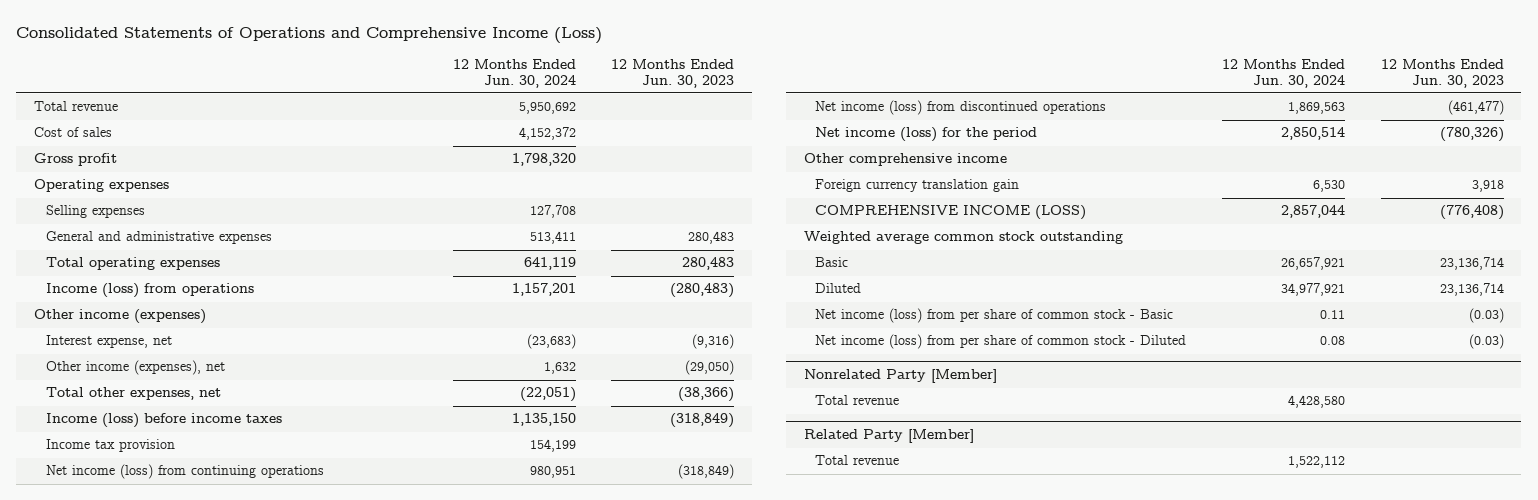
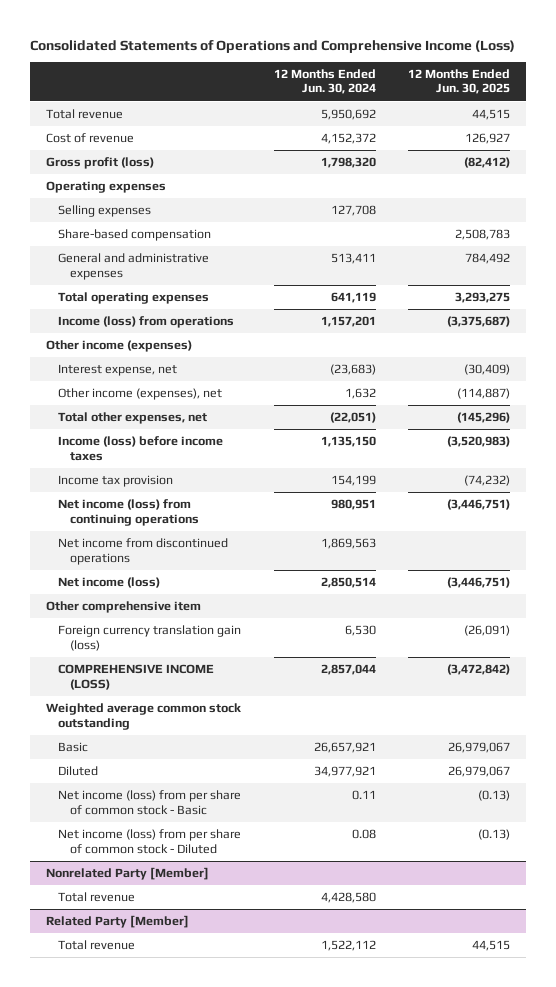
[611,58,735,88] 12 Months Ended Jun. 30, 2023 -> none
none -> [407,69,510,95] 12 Months Ended Jun. 30, 2025
[34,127,113,138] Cost of sales -> [46,133,135,144] Cost of revenue
[34,153,118,167] Gross profit -> [46,157,155,170] Gross profit (loss)
none -> [58,229,212,242] Share-based compensation
[815,100,1107,116] Net income (loss) from discontinued operations -> [58,538,229,565] Net income from discontinued operations
[815,127,1038,143] Net income (loss) for the period -> [58,577,161,589] Net income (loss)
[803,153,1007,167] Other comprehensive income -> [46,601,202,614] Other comprehensive item
[815,179,1020,193] Foreign currency translation gain -> [58,625,242,651] Foreign currency translation gain (loss)

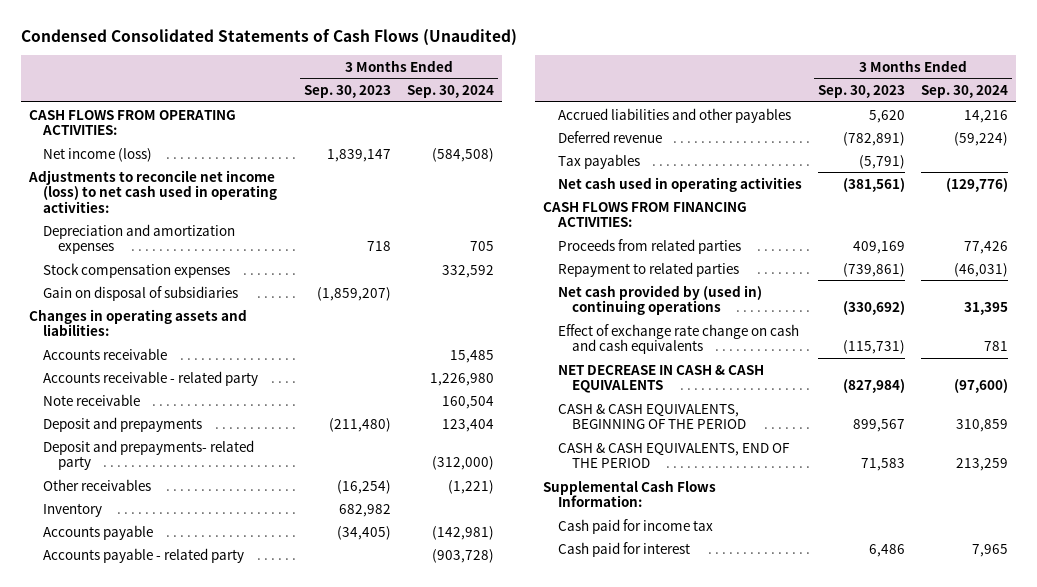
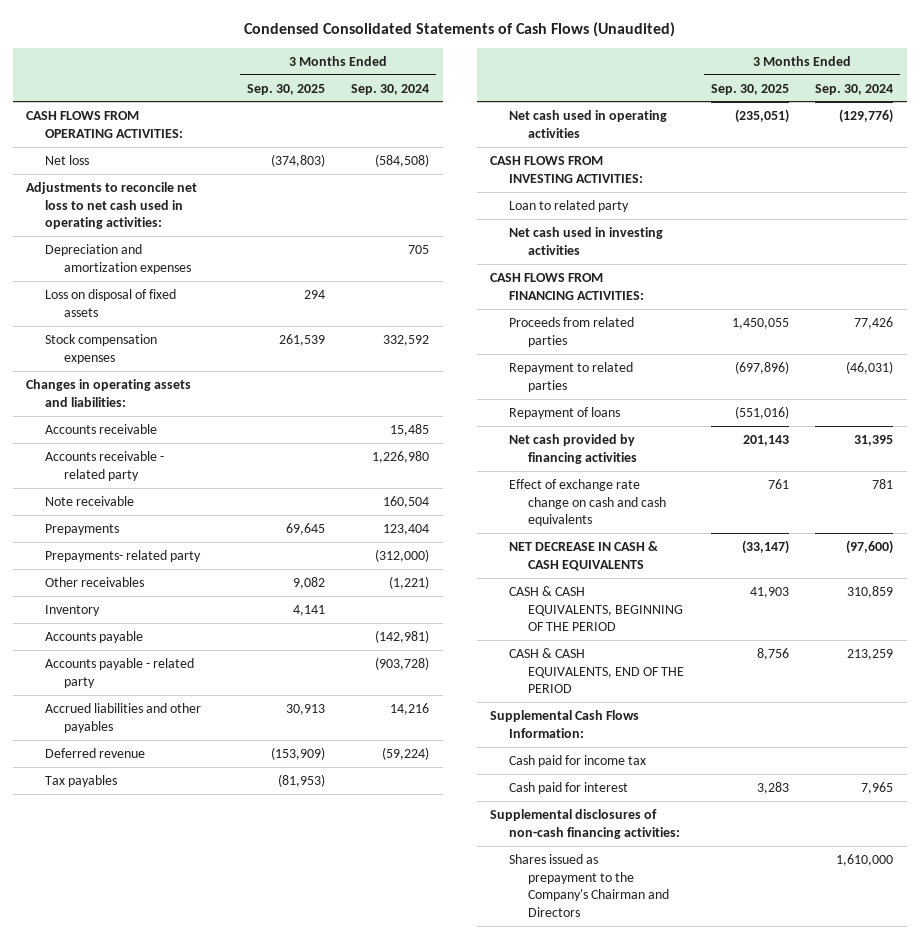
[303,85,391,99] Sep. 30, 2023 -> none
none -> [246,83,325,95] Sep. 30, 2025
[43,147,153,162] Net income (loss) -> [45,154,90,165] Net loss
[27,169,278,213] Adjustments to reconcile net income (loss) to net cash used in operating activities: -> [26,181,198,230] Adjustments to reconcile net loss to net cash used in operating activities:
none -> [45,288,177,317] Loss on disposal of fixed assets
[43,285,239,301] Gain on disposal of subsidiaries -> none
[43,416,203,432] Deposit and prepayments -> [45,523,120,535] Prepayments
[43,439,255,471] Deposit and prepayments- related party -> [45,549,202,562] Prepayments- related party
none -> [490,155,644,183] CASH FLOWS FROM INVESTING ACTIVITIES:
none -> [509,199,630,212] Loan to related party
none -> [509,226,664,255] Net cash used in investing activities
none -> [509,406,621,419] Repayment of loans
[557,284,762,316] Net cash provided by (used in) continuing operations -> [509,433,638,464] Net cash provided by financing activities
none -> [490,808,681,839] Supplemental disclosures of non-cash financing activities:
none -> [509,853,670,918] Shares issued as prepayment to the Company's Chairman and Directors

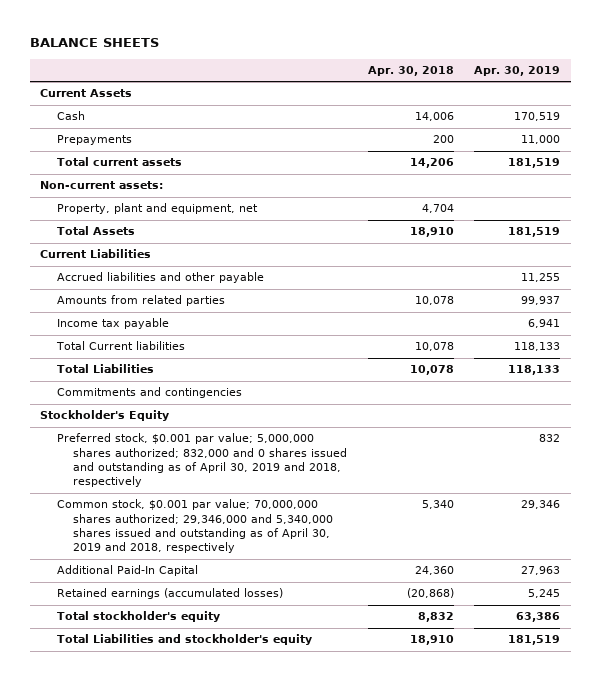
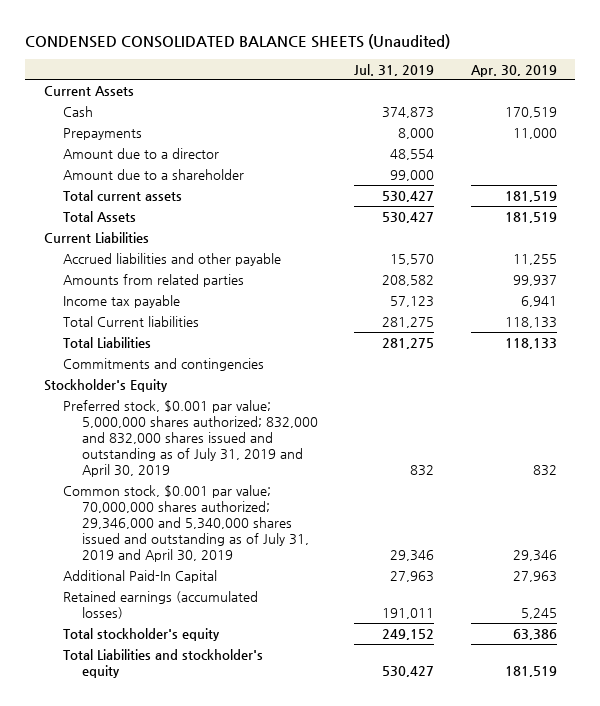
[30,38,160,48] BALANCE SHEETS -> [25,33,451,49] CONDENSED CONSOLIDATED BALANCE SHEETS (Unaudited)
[367,66,454,77] Apr. 30, 2018 -> none
none -> [354,63,435,76] Jul. 31, 2019
none -> [62,147,219,159] Amount due to a director
none -> [62,168,244,180] Amount due to a shareholder
[40,181,164,190] Non-current assets: -> none
[56,203,258,215] Property, plant and equipment, net -> none
[56,433,348,488] Preferred stock, $0.001 par value; 5,000,000 shares authorized; 832,000 and 0 shares issued and outstanding as of April 30, 2019 and 2018, respectively -> [62,399,318,478] Preferred stock, $0.001 par value; 5,000,000 shares authorized; 832,000 and 832,000 shares issued and outstanding as of July 31, 2019 and April 30, 2019
[56,499,334,554] Common stock, $0.001 par value; 70,000,000 shares authorized; 29,346,000 and 5,340,000 shares issued and outstanding as of April 30, 2019 and 2018, respectively -> [62,484,309,563] Common stock, $0.001 par value; 70,000,000 shares authorized; 29,346,000 and 5,340,000 shares issued and outstanding as of July 31, 2019 and April 30, 2019

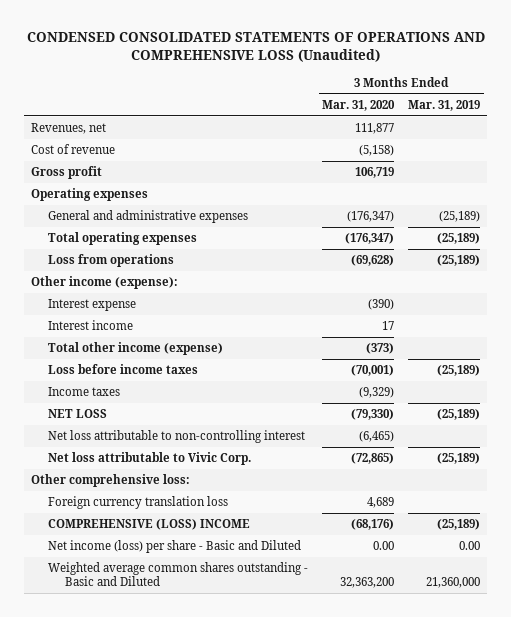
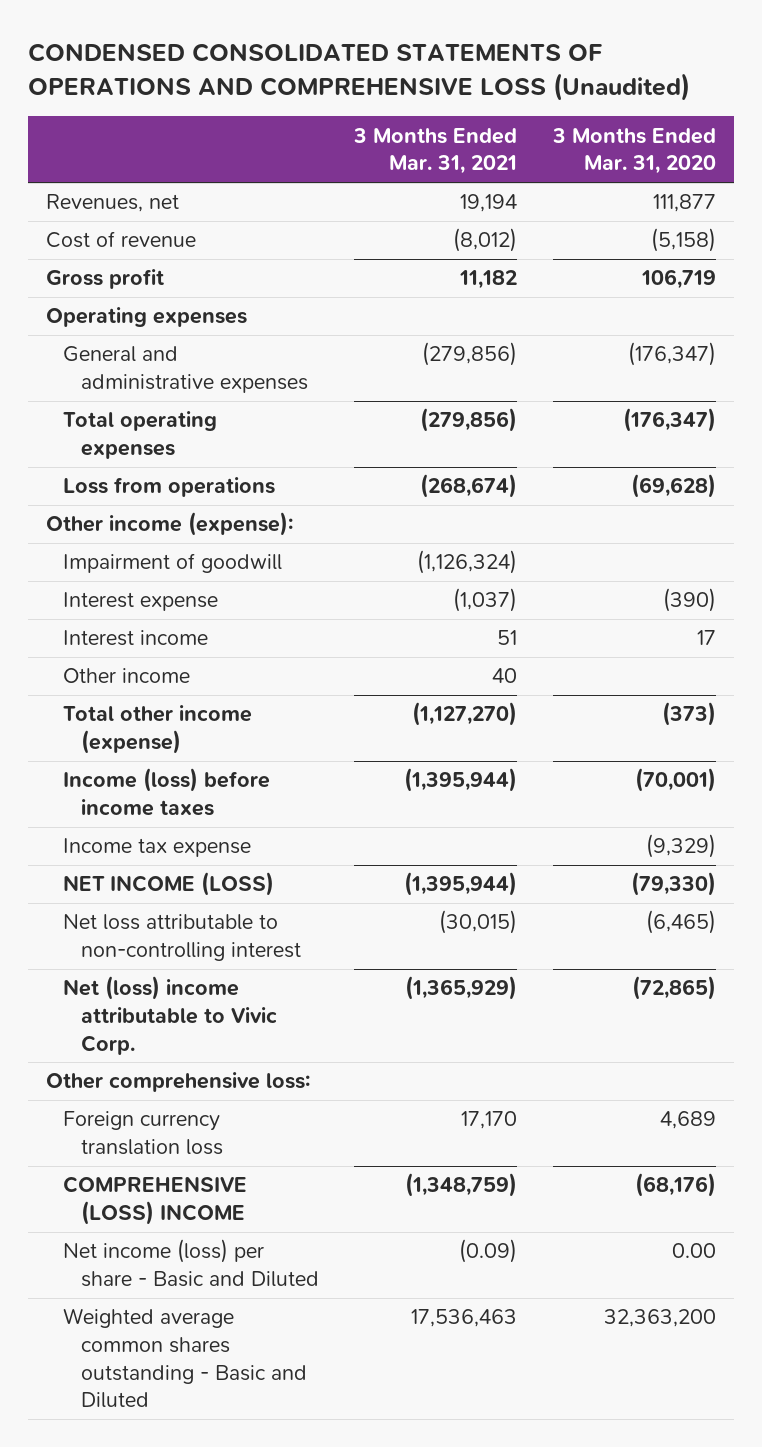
[408,99,481,111] Mar. 31, 2019 -> none
none -> [353,127,518,175] 3 Months Ended Mar. 31, 2021
none -> [63,553,283,574] Impairment of goodwill
none -> [63,668,191,684] Other income
[48,364,199,375] Loss before income taxes -> [63,768,271,816] Income (loss) before income taxes
[48,387,121,397] Income taxes -> [63,838,252,858] Income tax expense
[48,409,108,419] NET LOSS -> [63,872,275,897] NET INCOME (LOSS)
[48,452,252,466] Net loss attributable to Vivic Corp. -> [63,976,277,1055] Net (loss) income attributable to Vivic Corp.

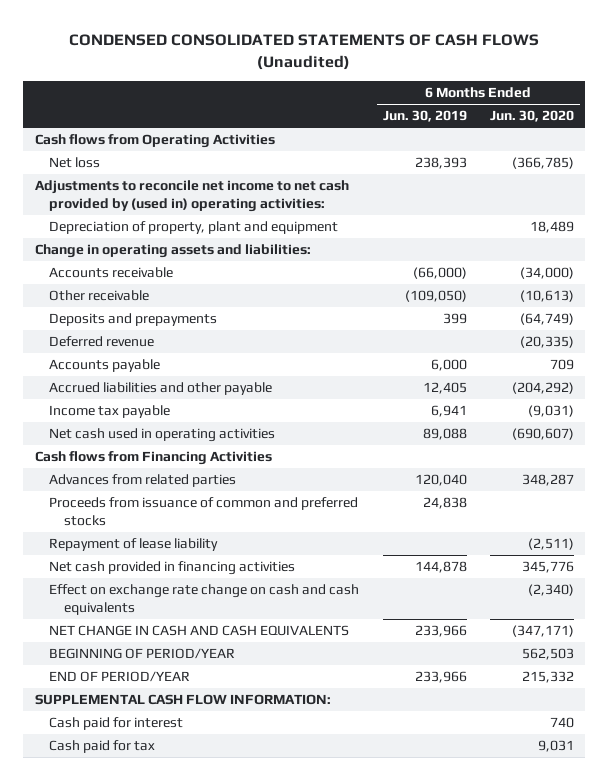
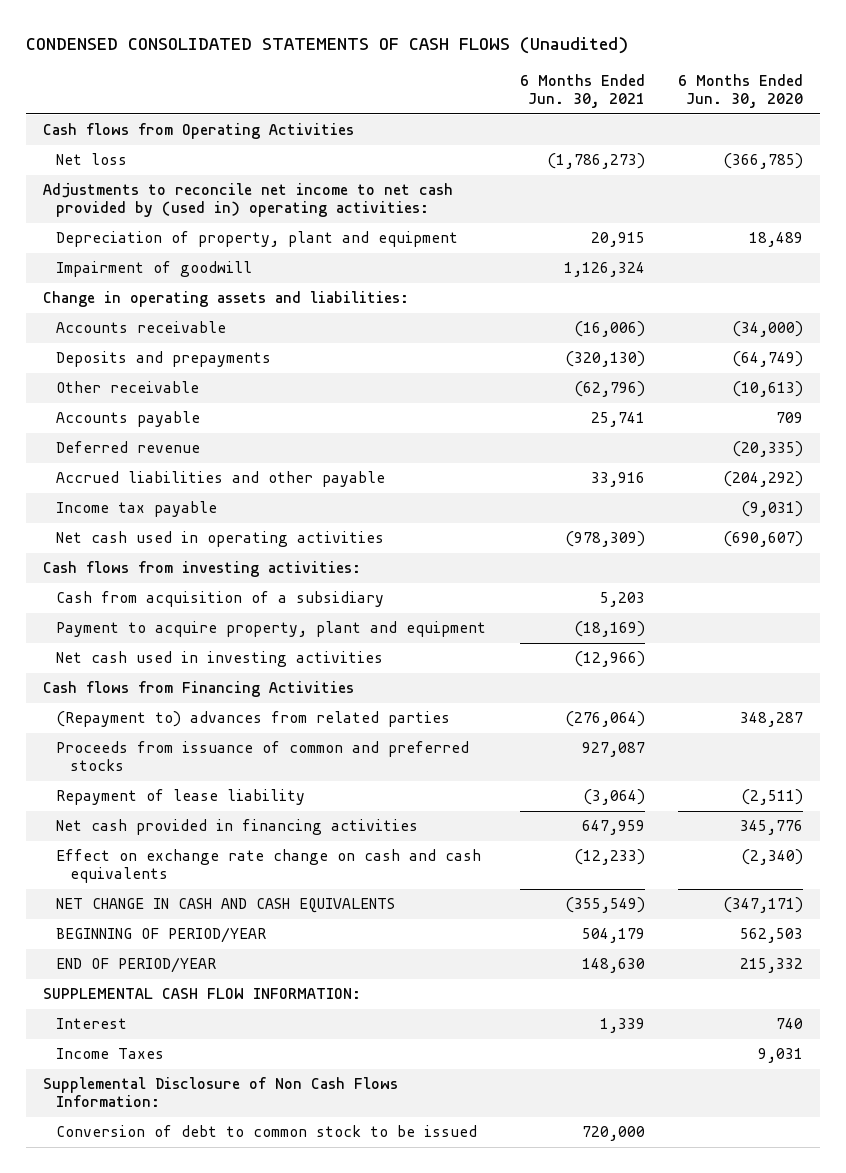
[382,110,467,123] Jun. 30, 2019 -> none
none -> [519,74,645,109] 6 Months Ended Jun. 30, 2021
none -> [56,261,253,278] Impairment of goodwill
[49,290,150,302] Other receivable -> [56,381,200,394] Other receivable
[49,336,155,348] Deferred revenue -> [56,441,201,454] Deferred revenue
none -> [42,561,361,578] Cash flows from investing activities:
none -> [56,591,385,608] Cash from acquisition of a subsidiary
none -> [56,621,487,638] Payment to acquire property, plant and equipment
none -> [56,651,384,668] Net cash used in investing activities
[49,474,237,488] Advances from related parties -> [56,711,451,728] (Repayment to) advances from related parties
[49,717,184,731] Cash paid for interest -> [56,1018,128,1030] Interest
[49,740,156,754] Cash paid for tax -> [56,1048,165,1060] Income Taxes
none -> [42,1077,398,1108] Supplemental Disclosure of Non Cash Flows Information:
none -> [56,1125,478,1138] Conversion of debt to common stock to be issued

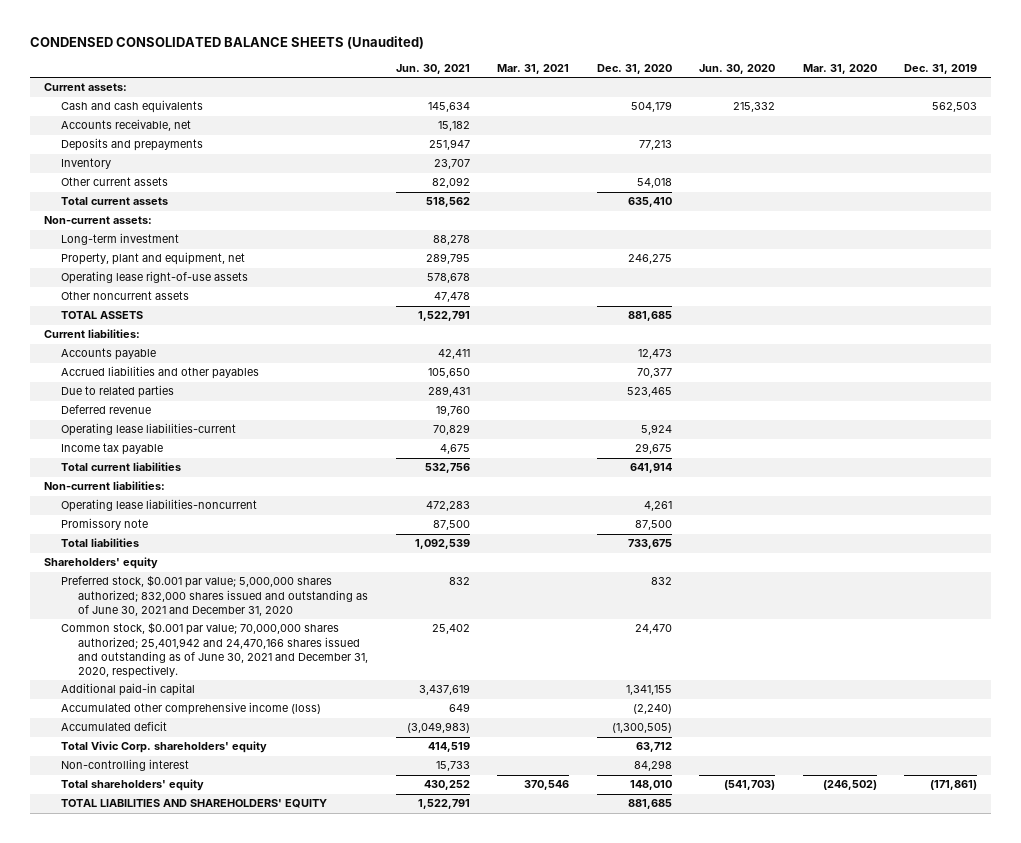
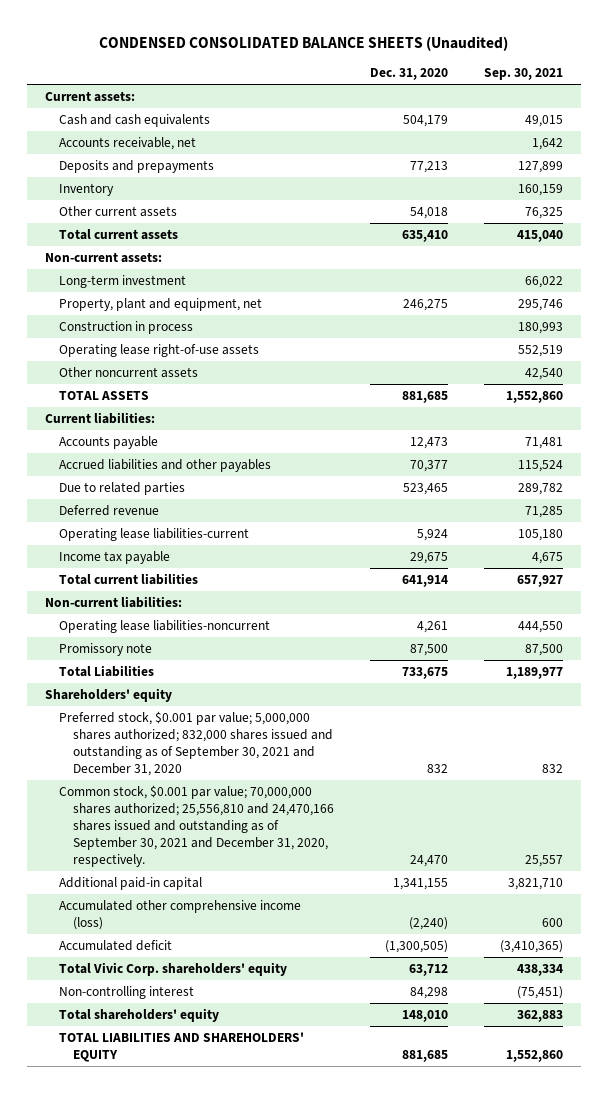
[395,63,470,74] Jun. 30, 2021 -> none
[497,63,570,74] Mar. 31, 2021 -> none
[699,63,776,74] Jun. 30, 2020 -> none
[802,63,877,74] Mar. 31, 2020 -> none
[904,63,978,74] Dec. 31, 2019 -> none
none -> [484,68,564,81] Sep. 30, 2021
none -> [59,320,194,334] Construction in process
[60,538,139,548] Total liabilities -> [59,664,155,677] Total Liabilities
[60,575,368,616] Preferred stock, $0.001 par value; 5,000,000 shares authorized; 832,000 shares issued and outstanding as of June 30, 2021 and December 31, 2020 -> [59,710,333,777] Preferred stock, $0.001 par value; 5,000,000 shares authorized; 832,000 shares issued and outstanding as of September 30, 2021 and December 31, 2020
[60,622,368,679] Common stock, $0.001 par value; 70,000,000 shares authorized; 25,401,942 and 24,470,166 shares issued and outstanding as of June 30, 2021 and December 31, 2020, respectively. -> [59,784,334,868] Common stock, $0.001 par value; 70,000,000 shares authorized; 25,556,810 and 24,470,166 shares issued and outstanding as of September 30, 2021 and December 31, 2020, respectively.

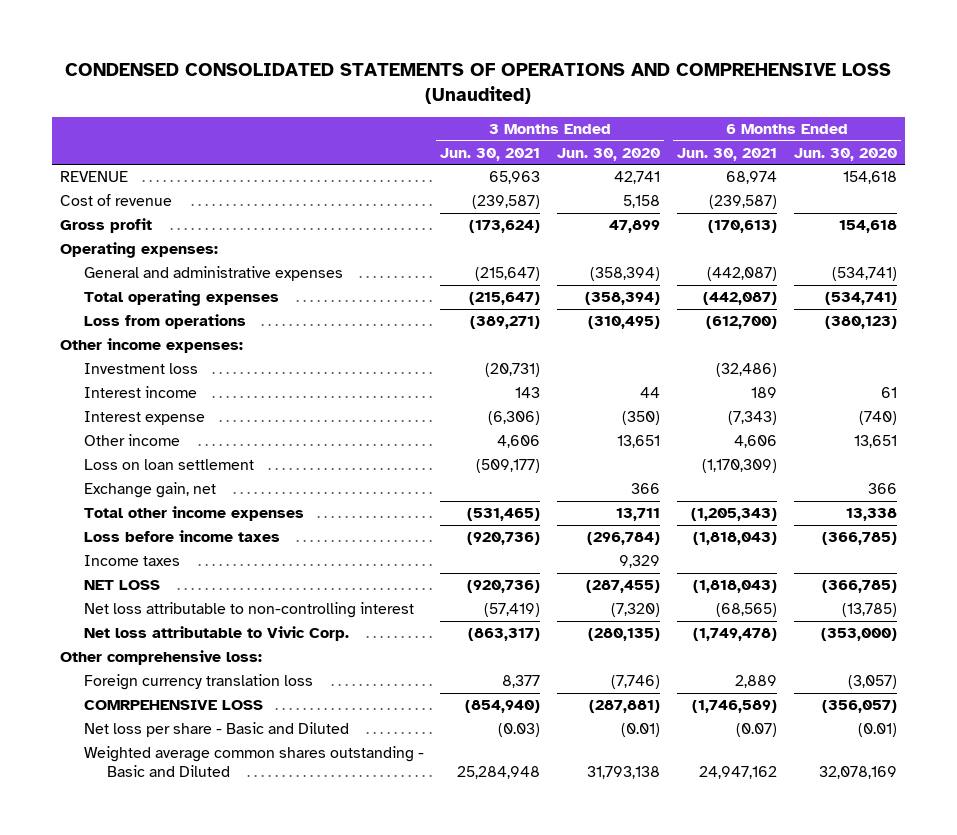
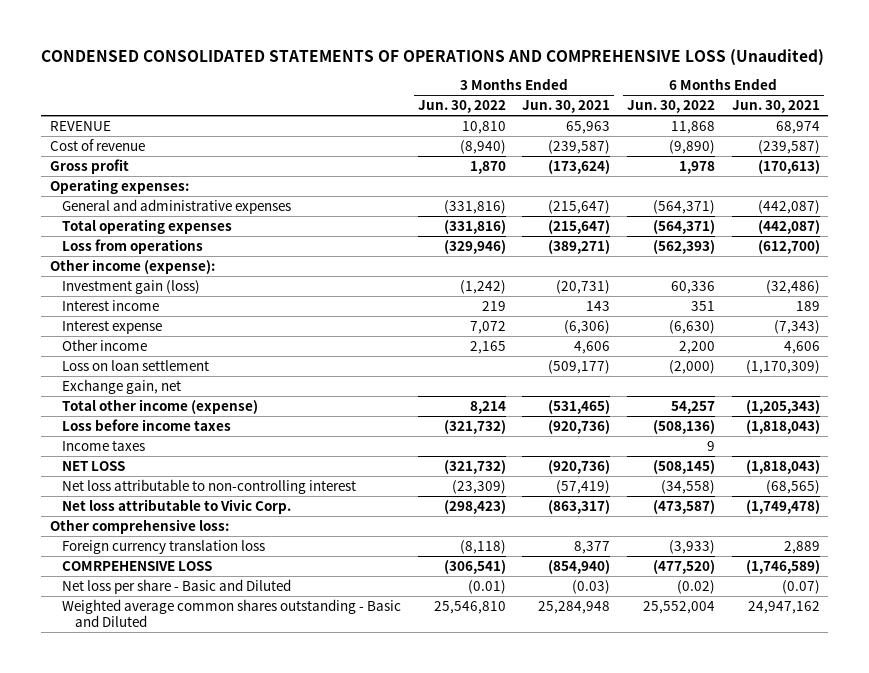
[557,147,661,161] Jun. 30, 2020 -> none
[793,147,897,161] Jun. 30, 2020 -> none
none -> [417,100,506,114] Jun. 30, 2022
none -> [626,100,715,114] Jun. 30, 2022
[59,338,243,354] Other income expenses: -> [49,258,215,274] Other income (expense):
[83,363,198,375] Investment loss -> [62,279,201,294] Investment gain (loss)
[83,506,304,522] Total other income expenses -> [62,398,259,414] Total other income (expense)

